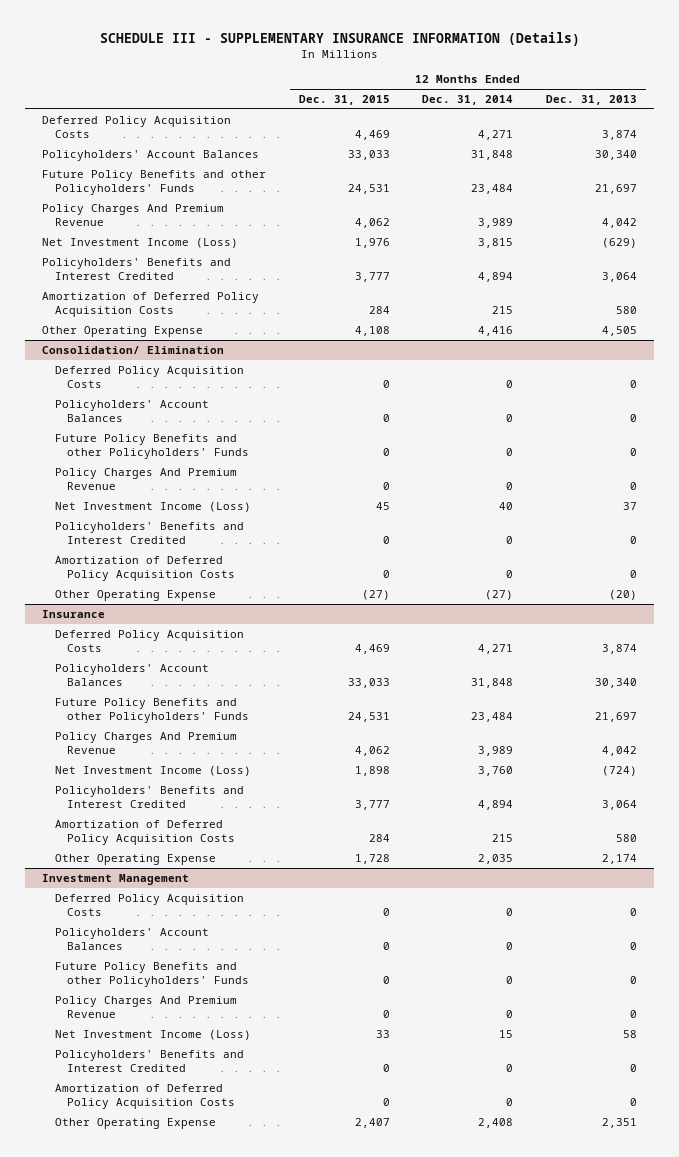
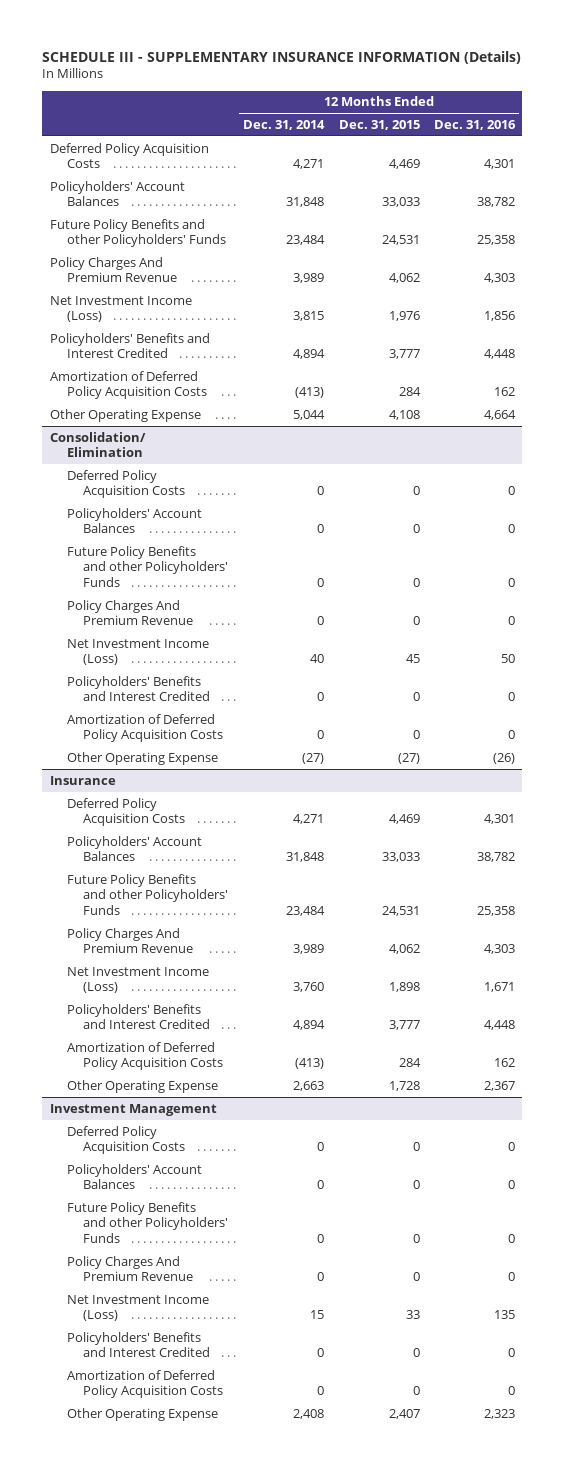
[546,95,638,106] Dec. 31, 2013 -> none
none -> [434,119,517,130] Dec. 31, 2016
[492,306,514,315] 215 -> [294,387,324,399] (413)
[478,325,514,336] 4,416 -> [292,409,325,420] 5,044
[492,834,514,843] 215 -> [294,1058,324,1070] (413)
[478,853,514,864] 2,035 -> [292,1080,324,1091] 2,663

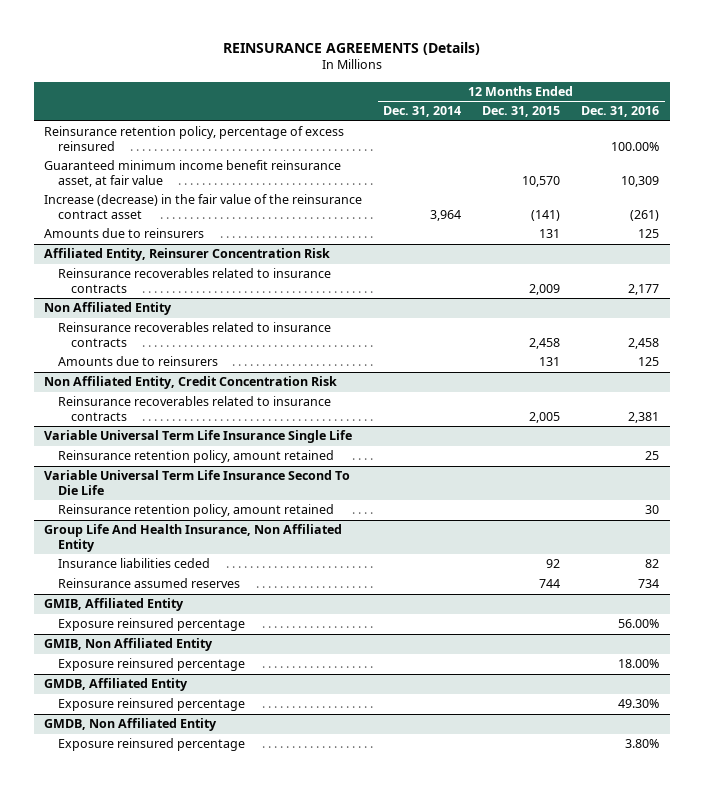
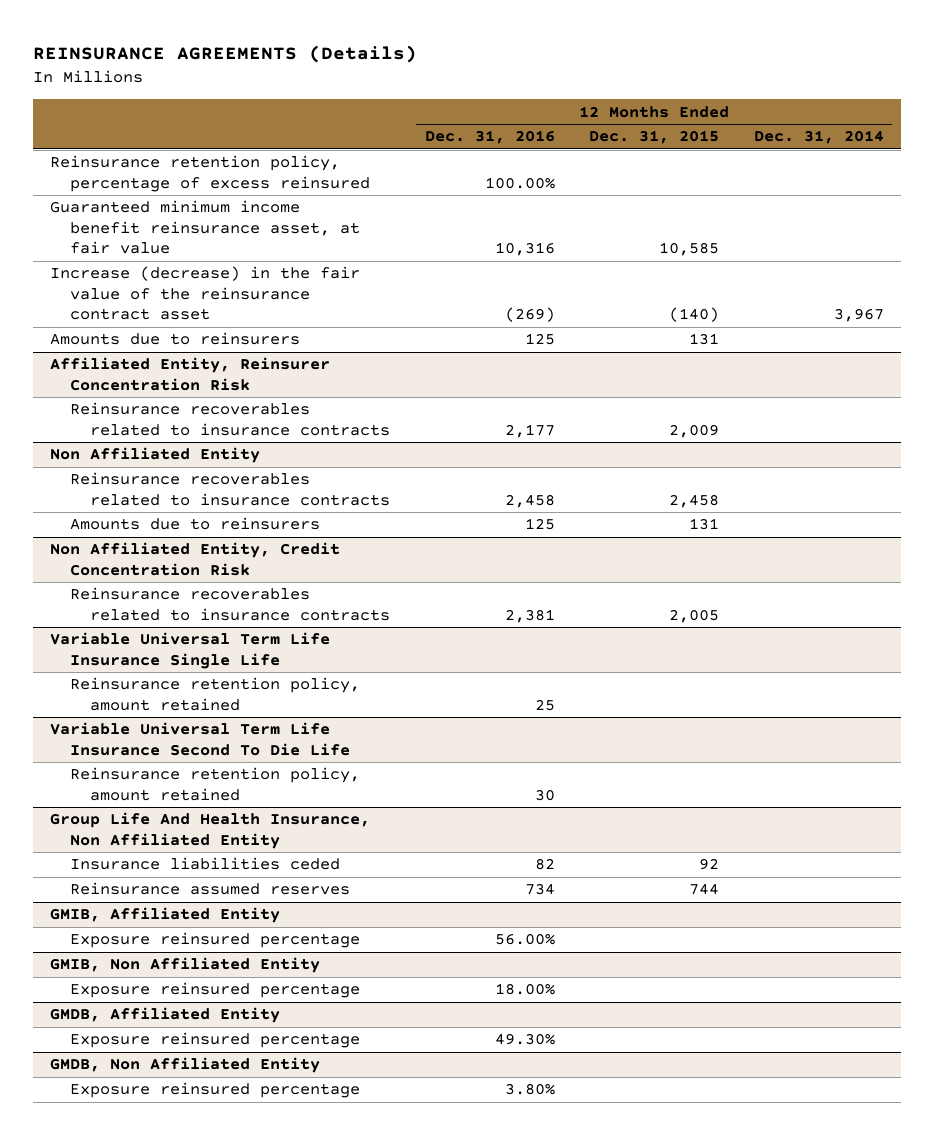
[522,175,561,187] 10,570 -> [659,242,720,257] 10,585
[621,175,660,187] 10,309 -> [494,242,555,257] 10,316
[430,209,462,221] 3,964 -> [833,308,884,323] 3,967
[531,209,561,221] (141) -> [669,307,720,323] (140)
[630,209,660,221] (261) -> [504,307,555,323] (269)

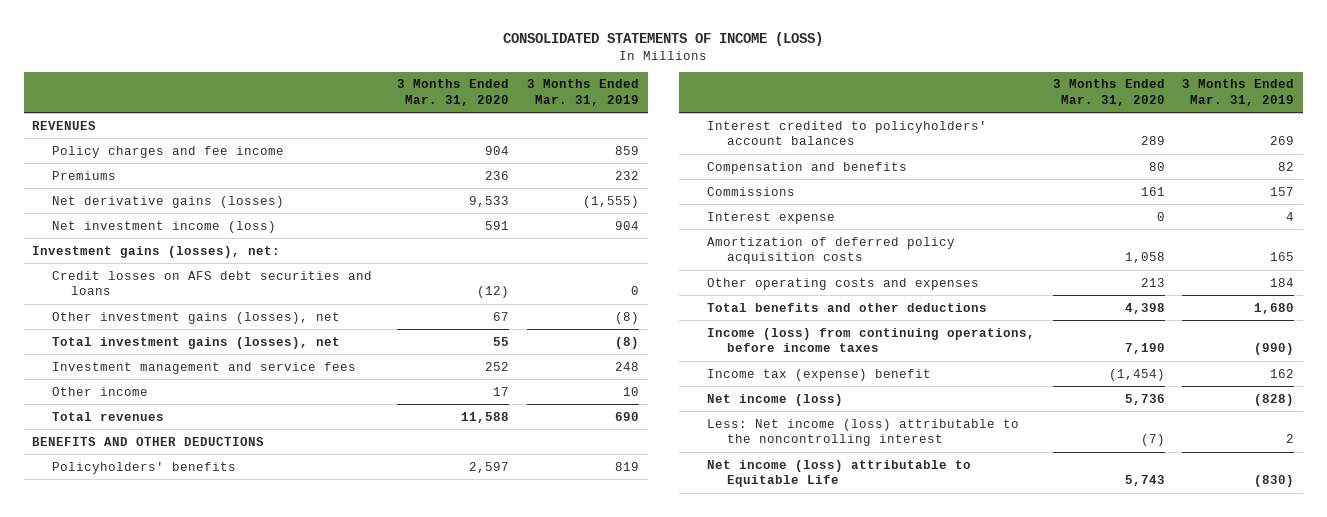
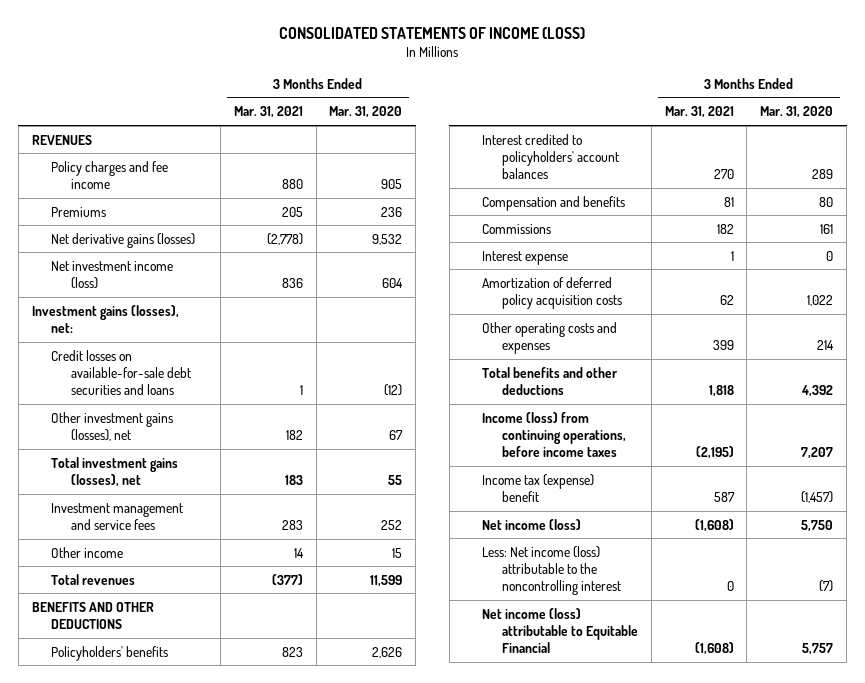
[527,79,640,107] 3 Months Ended Mar. 31, 2019 -> none
none -> [233,106,303,119] Mar. 31, 2021
[485,145,510,155] 904 -> [381,178,403,189] 905
[469,195,510,207] 9,533 -> [372,233,403,245] 9,532
[485,220,510,230] 591 -> [382,277,404,288] 604
[51,270,372,296] Credit losses on AFS debt securities and loans -> [51,349,192,396] Credit losses on available-for-sale debt securities and loans
[493,386,510,396] 17 -> [392,547,403,558] 15
[461,411,510,423] 11,588 -> [370,574,403,587] 11,599
[469,461,510,473] 2,597 -> [372,646,403,658] 2,626
[1124,252,1165,264] 1,058 -> [807,294,834,306] 1,022
[1140,277,1165,287] 213 -> [817,339,835,350] 214
[1124,302,1165,314] 4,398 -> [801,384,834,397] 4,392
[1124,343,1165,355] 7,190 -> [801,447,834,460] 7,207
[1108,368,1165,381] (1,454) -> [801,490,834,503] (1,457)
[1124,393,1165,405] 5,736 -> [801,519,834,532] 5,750
[707,459,972,488] Net income (loss) attributable to Equitable Life -> [482,607,638,654] Net income (loss) attributable to Equitable Financial
[1124,475,1165,487] 5,743 -> [802,643,834,656] 5,757

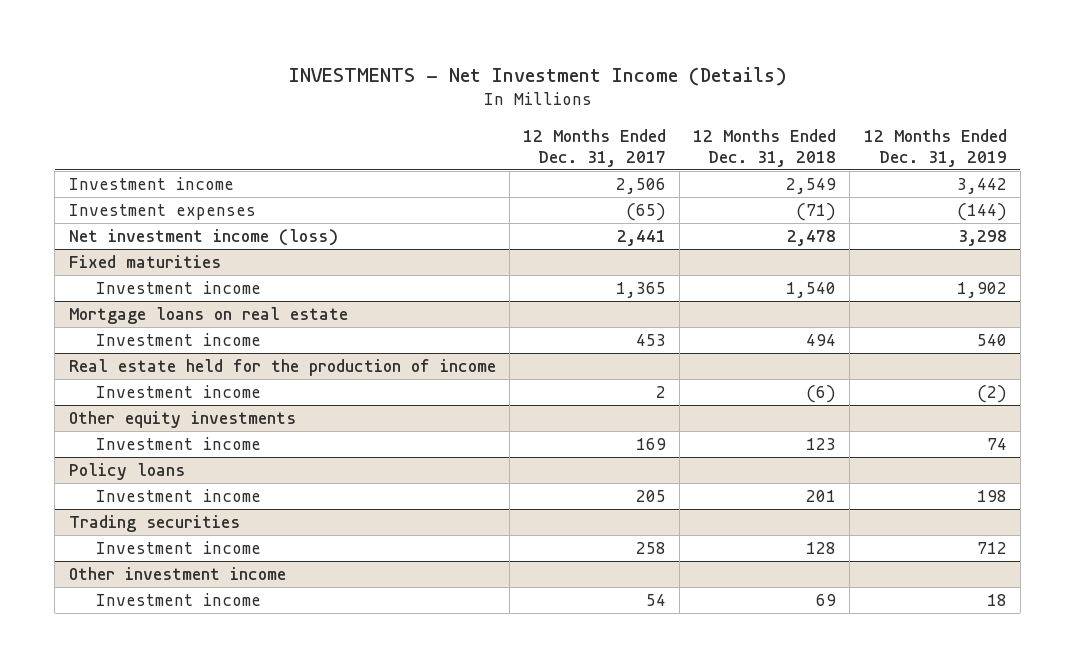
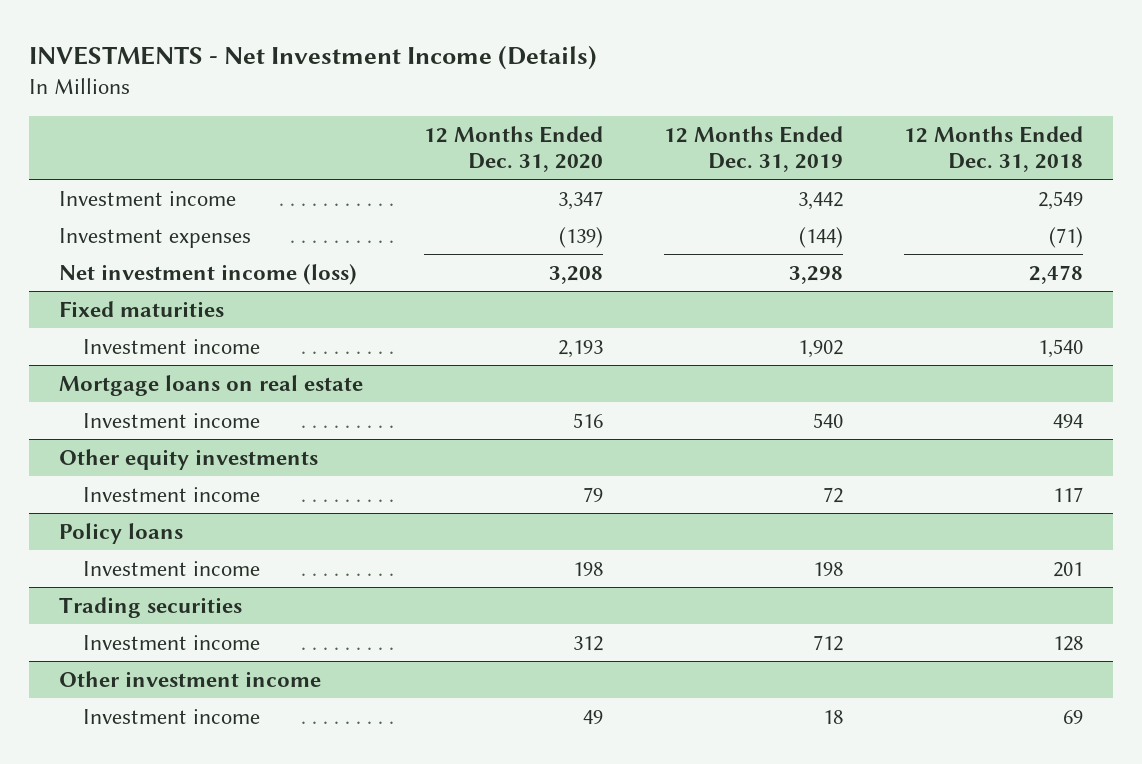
[522,128,666,167] 12 Months Ended Dec. 31, 2017 -> none
none -> [424,125,604,172] 12 Months Ended Dec. 31, 2020
[68,358,496,376] Real estate held for the production of income -> none
[95,384,261,398] Investment income -> none
[806,437,837,450] 123 -> [1052,486,1083,502] 117
[986,437,1007,450] 74 -> [822,486,843,503] 72

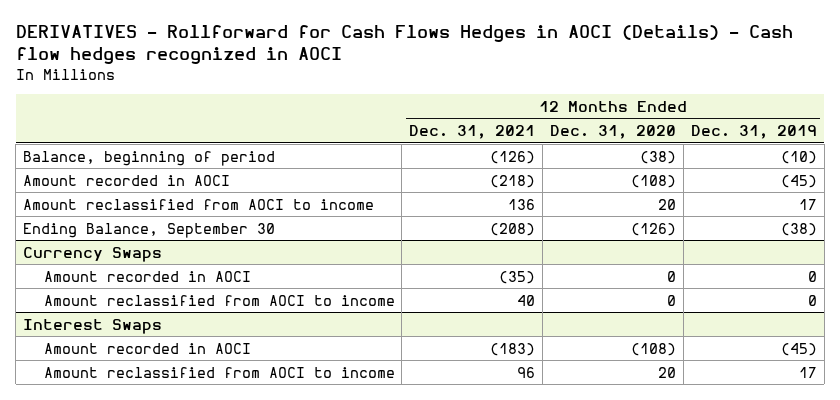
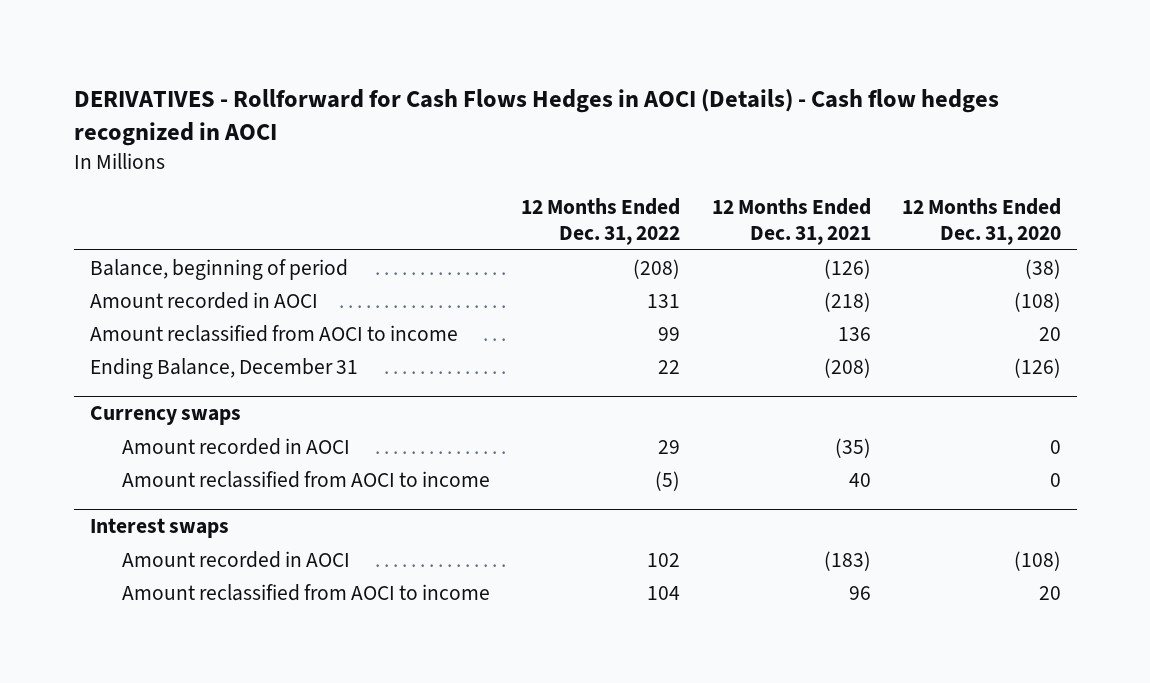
[690,124,817,139] Dec. 31, 2019 -> none
none -> [521,197,681,246] 12 Months Ended Dec. 31, 2022
[23,222,276,238] Ending Balance, September 30 -> [89,357,358,379] Ending Balance, December 31
[23,246,163,262] Currency Swaps -> [89,405,241,425] Currency swaps
[23,318,163,334] Interest Swaps -> [89,517,229,538] Interest swaps

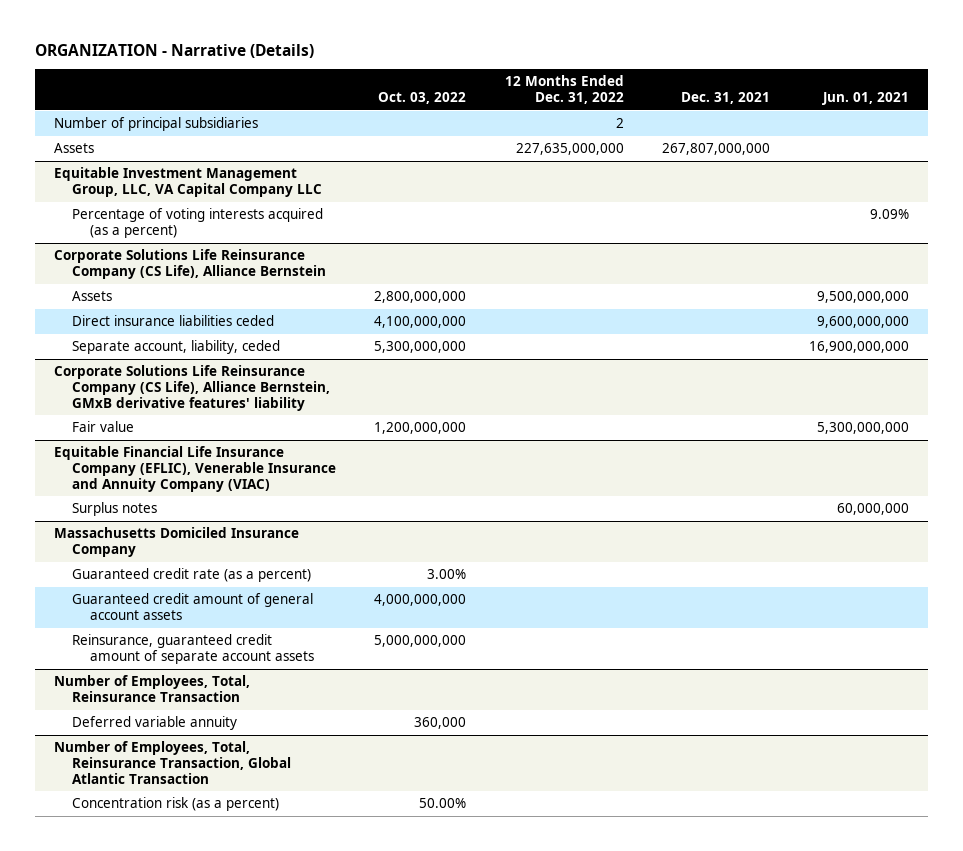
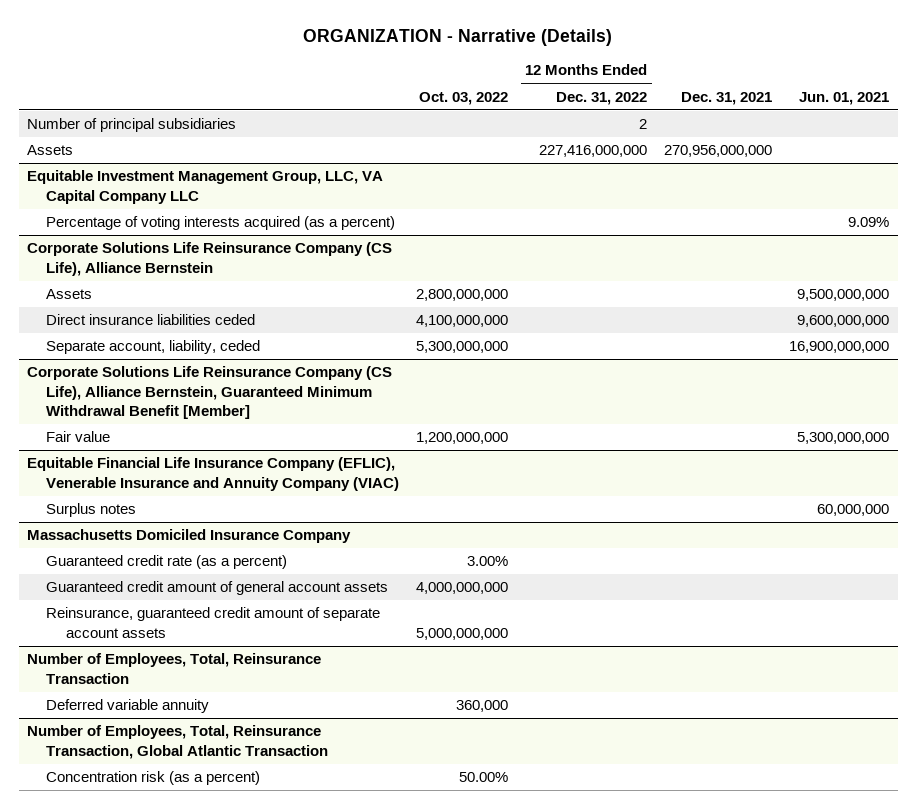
[515,143,624,156] 227,635,000,000 -> [539,145,648,158] 227,416,000,000
[662,143,771,156] 267,807,000,000 -> [664,145,773,158] 270,956,000,000
[54,365,330,411] Corporate Solutions Life Reinsurance Company (CS Life), Alliance Bernstein, GMxB derivative features' liability -> none
none -> [27,366,393,419] Corporate Solutions Life Reinsurance Company (CS Life), Alliance Bernstein, Guaranteed Minimum Withdrawal Benefit [Member]

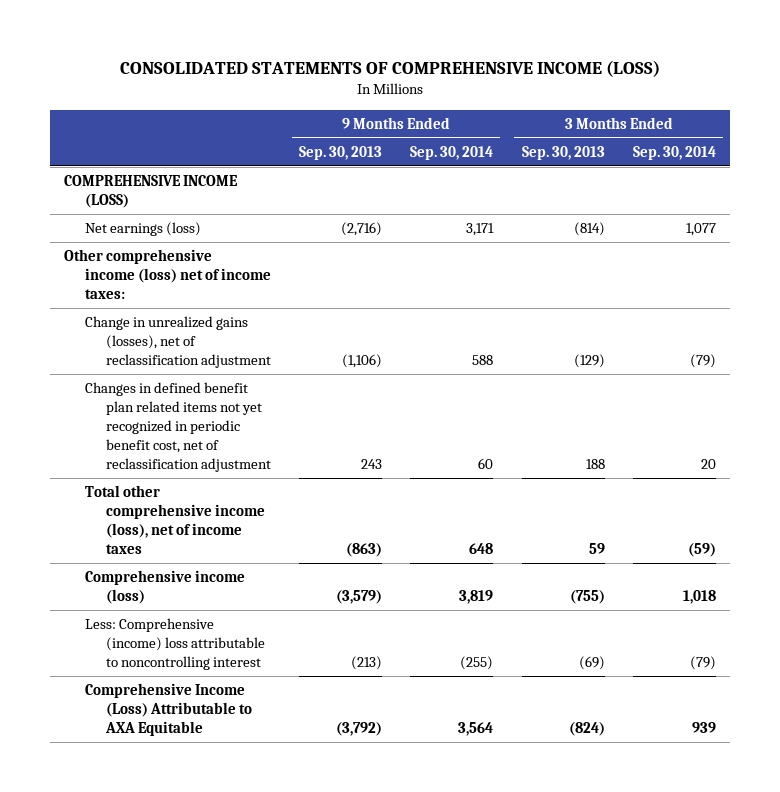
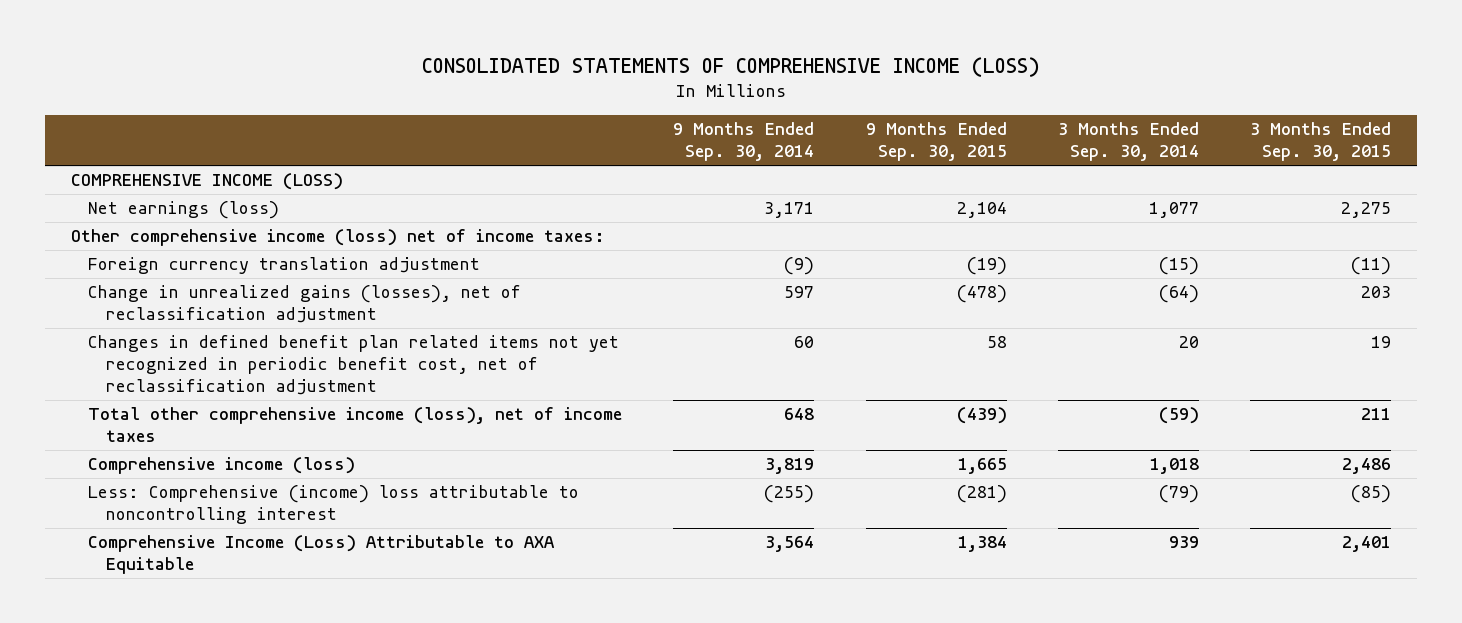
[299,145,383,160] Sep. 30, 2013 -> none
[521,145,605,160] Sep. 30, 2013 -> none
none -> [865,122,1007,162] 9 Months Ended Sep. 30, 2015
none -> [1249,122,1391,162] 3 Months Ended Sep. 30, 2015
none -> [88,256,481,274] Foreign currency translation adjustment
[472,355,494,366] 588 -> [784,285,815,298] 597
[689,354,716,369] (79) -> [1158,284,1199,303] (64)

